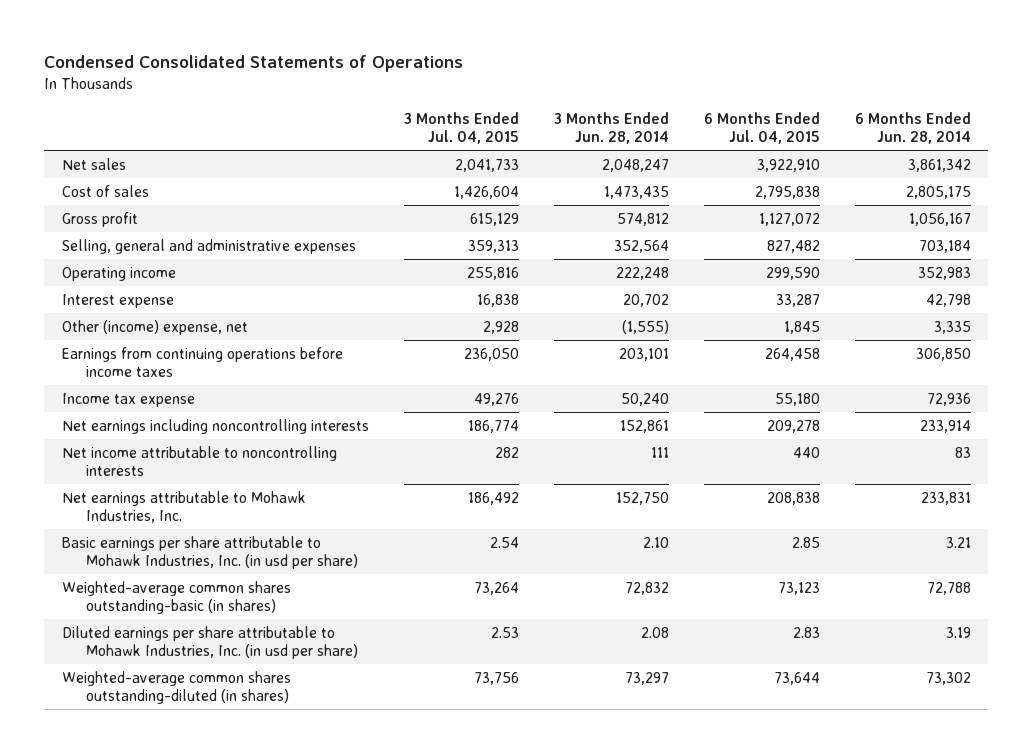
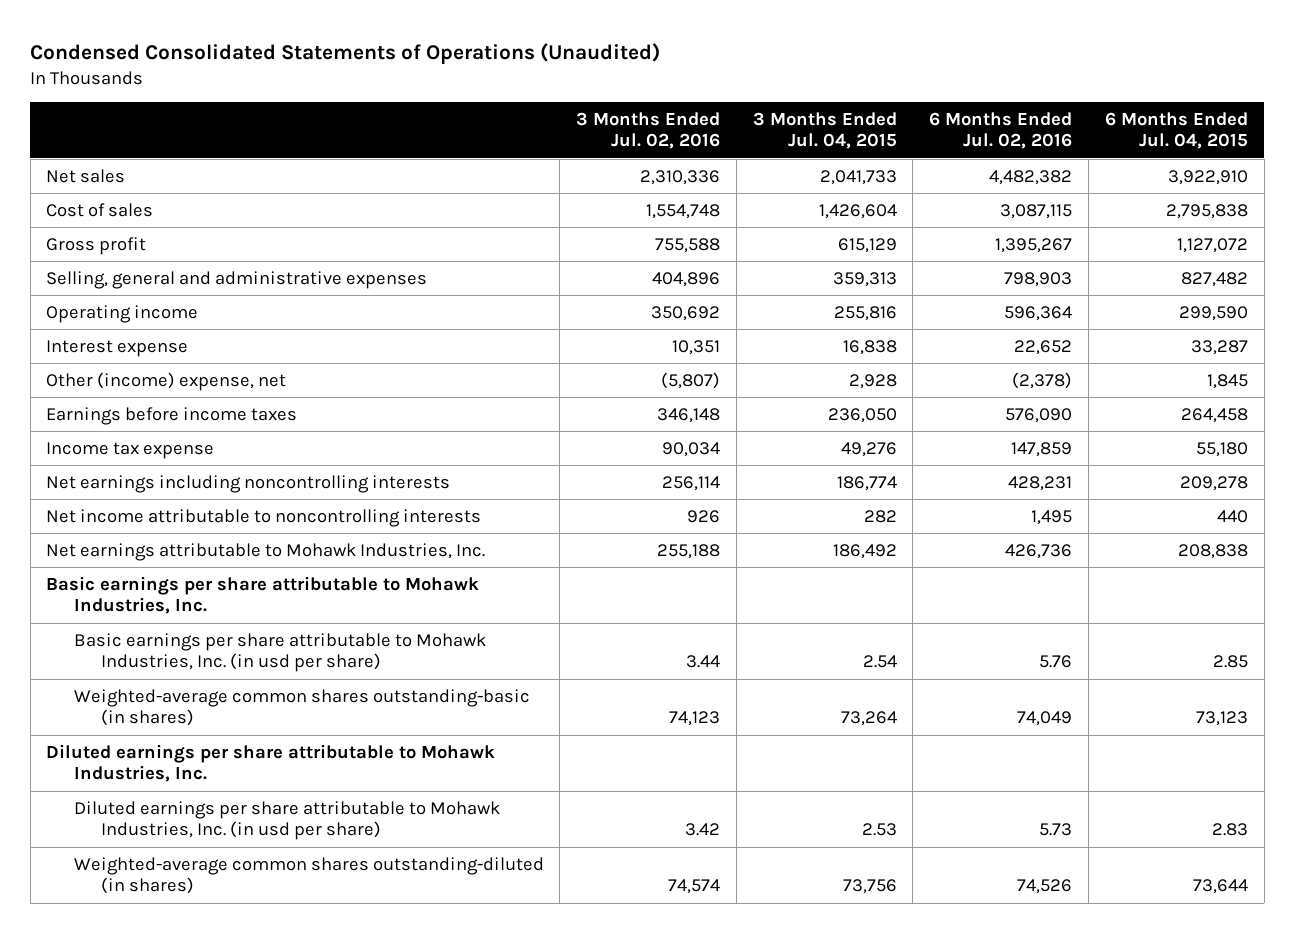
[43,55,463,73] Condensed Consolidated Statements of Operations -> [30,42,661,64] Condensed Consolidated Statements of Operations (Unaudited)
[553,111,669,145] 3 Months Ended Jun. 28, 2014 -> none
[854,111,971,145] 6 Months Ended Jun. 28, 2014 -> none
none -> [576,111,721,150] 3 Months Ended Jul. 02, 2016
none -> [929,111,1073,150] 6 Months Ended Jul. 02, 2016
[61,346,343,378] Earnings from continuing operations before income taxes -> [46,406,298,425] Earnings before income taxes
none -> [46,575,480,615] Basic earnings per share attributable to Mohawk Industries, Inc.
none -> [46,743,496,783] Diluted earnings per share attributable to Mohawk Industries, Inc.

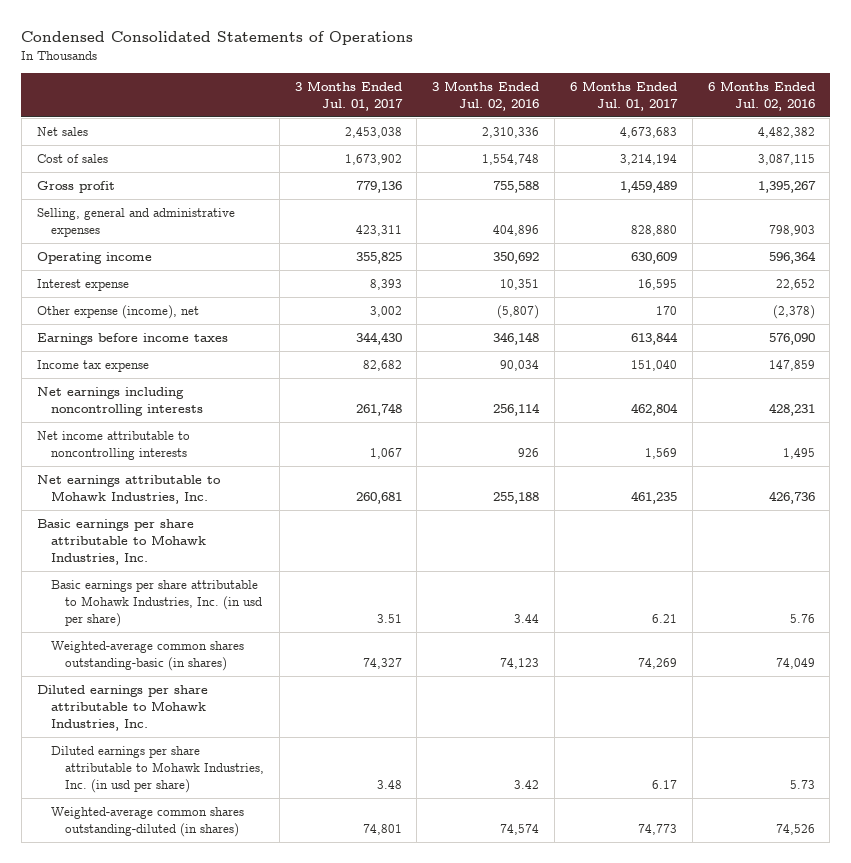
[30,42,661,64] Condensed Consolidated Statements of Operations (Unaudited) -> [21,30,414,45] Condensed Consolidated Statements of Operations
[752,111,897,150] 3 Months Ended Jul. 04, 2015 -> none
[1104,111,1248,150] 6 Months Ended Jul. 04, 2015 -> none
none -> [294,80,403,112] 3 Months Ended Jul. 01, 2017
none -> [569,80,678,112] 6 Months Ended Jul. 01, 2017
[46,371,287,391] Other (income) expense, net -> [36,304,199,319] Other expense (income), net

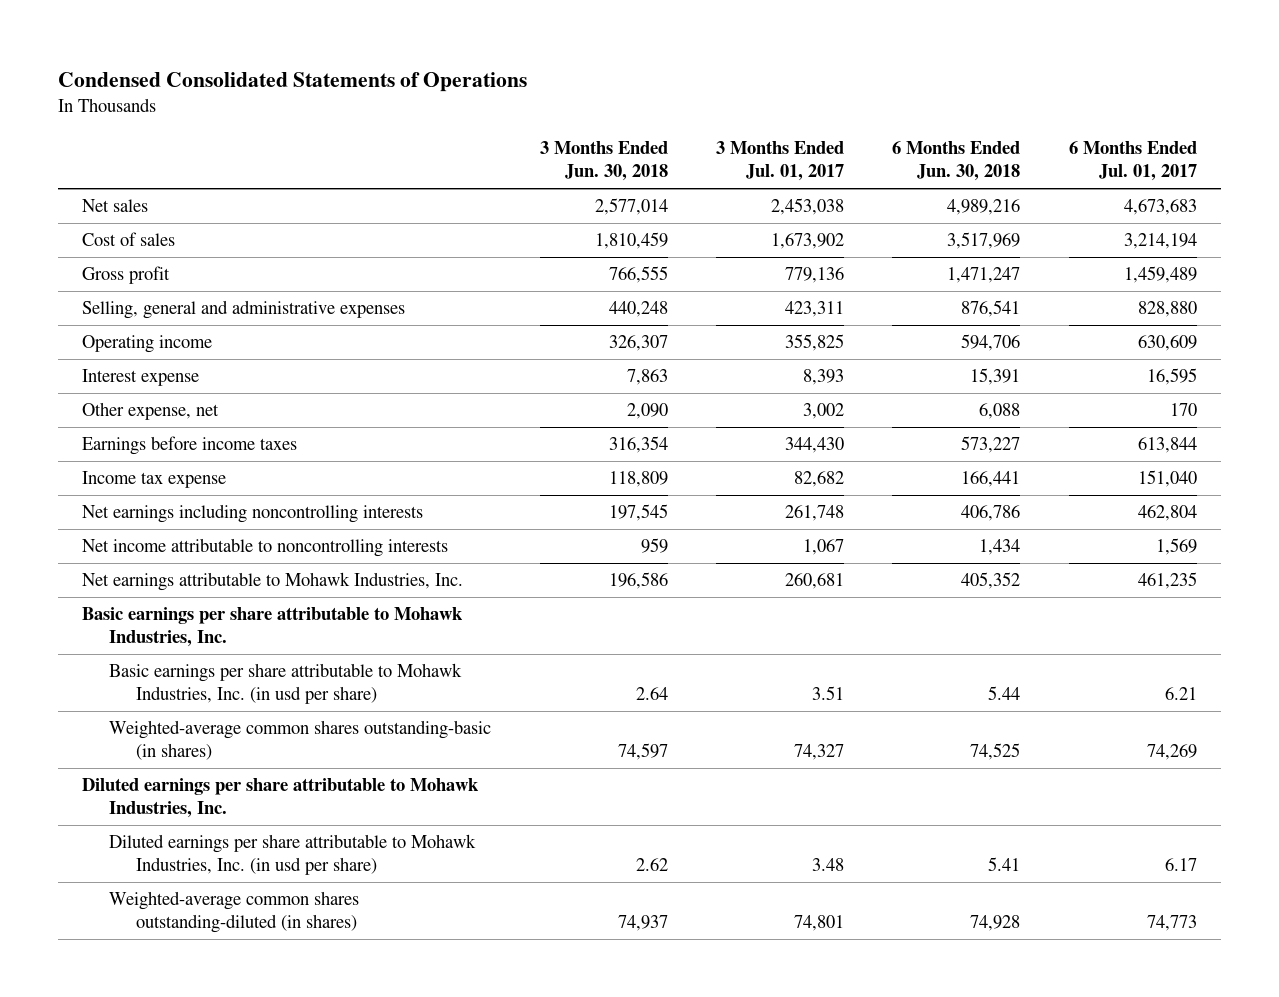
[432,80,540,112] 3 Months Ended Jul. 02, 2016 -> none
[707,80,815,112] 6 Months Ended Jul. 02, 2016 -> none
none -> [539,141,668,181] 3 Months Ended Jun. 30, 2018
none -> [892,141,1021,181] 6 Months Ended Jun. 30, 2018
[36,304,199,319] Other expense (income), net -> [82,402,220,421] Other expense, net

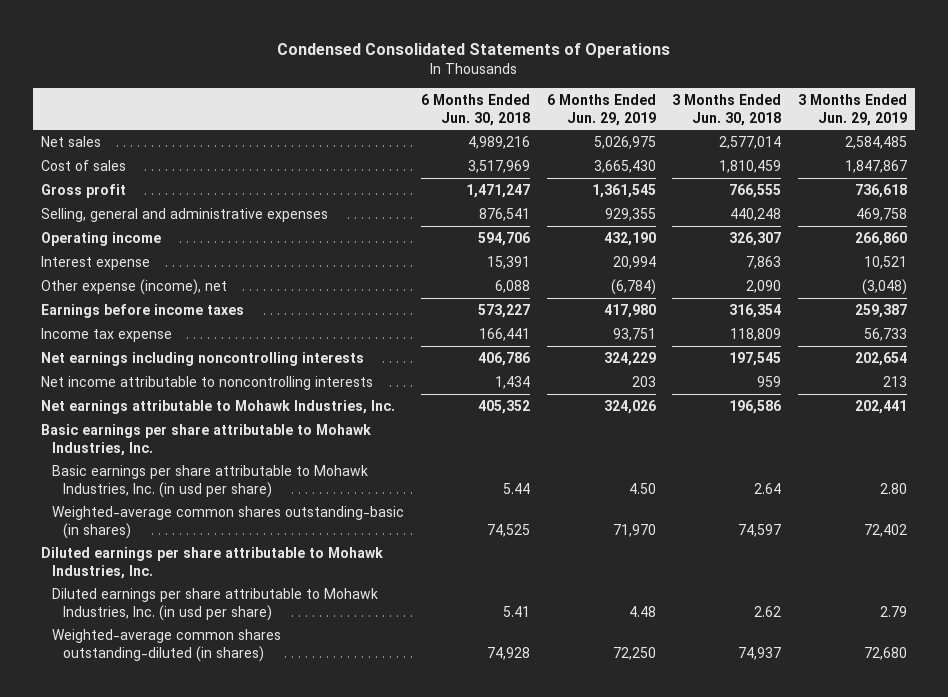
[715,141,844,181] 3 Months Ended Jul. 01, 2017 -> none
[1068,141,1197,181] 6 Months Ended Jul. 01, 2017 -> none
none -> [546,93,656,126] 6 Months Ended Jun. 29, 2019
none -> [797,93,907,126] 3 Months Ended Jun. 29, 2019
[82,402,220,421] Other expense, net -> [41,278,228,295] Other expense (income), net

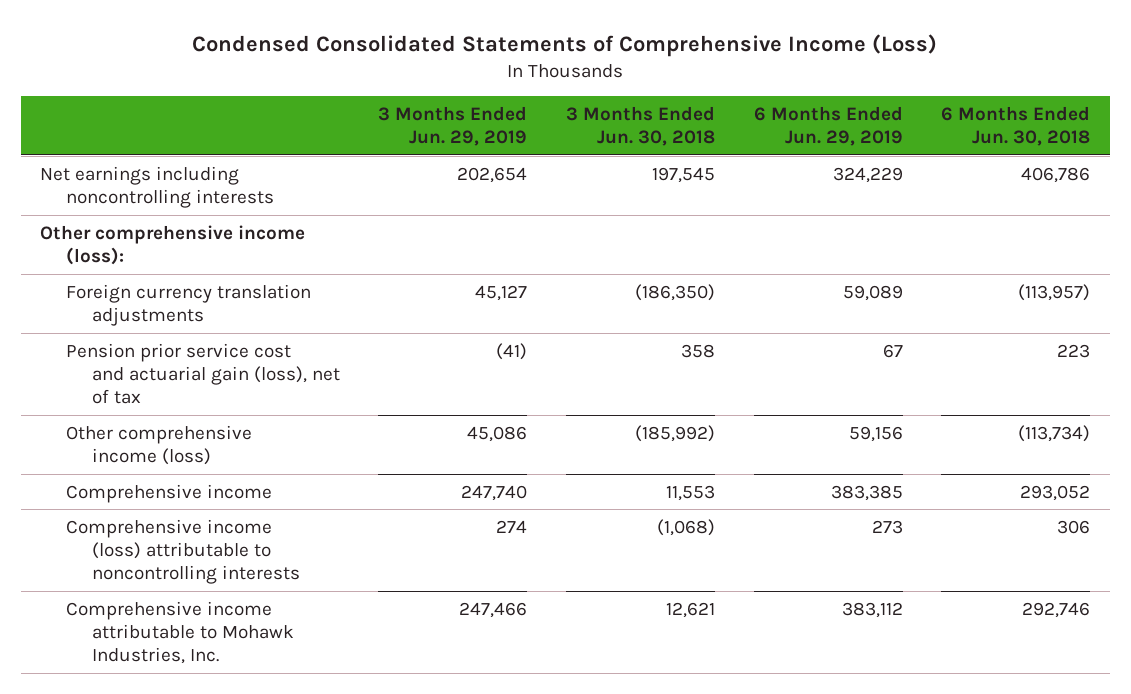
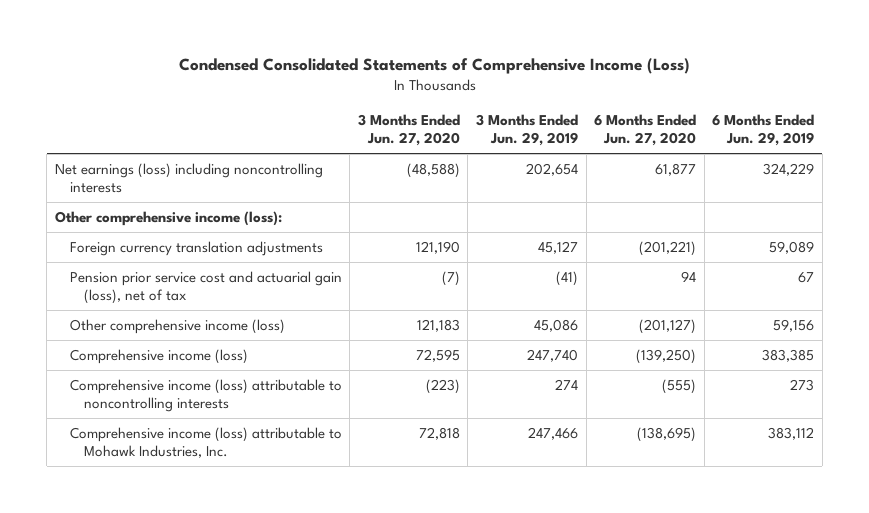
[566,105,716,147] 3 Months Ended Jun. 30, 2018 -> none
[941,105,1091,147] 6 Months Ended Jun. 30, 2018 -> none
none -> [357,114,460,147] 3 Months Ended Jun. 27, 2020
none -> [594,114,697,147] 6 Months Ended Jun. 27, 2020
[40,165,275,209] Net earnings including noncontrolling interests -> [55,162,324,194] Net earnings (loss) including noncontrolling interests
[66,483,273,503] Comprehensive income -> [69,348,248,364] Comprehensive income (loss)
[66,600,294,665] Comprehensive income attributable to Mohawk Industries, Inc. -> [69,426,342,459] Comprehensive income (loss) attributable to Mohawk Industries, Inc.

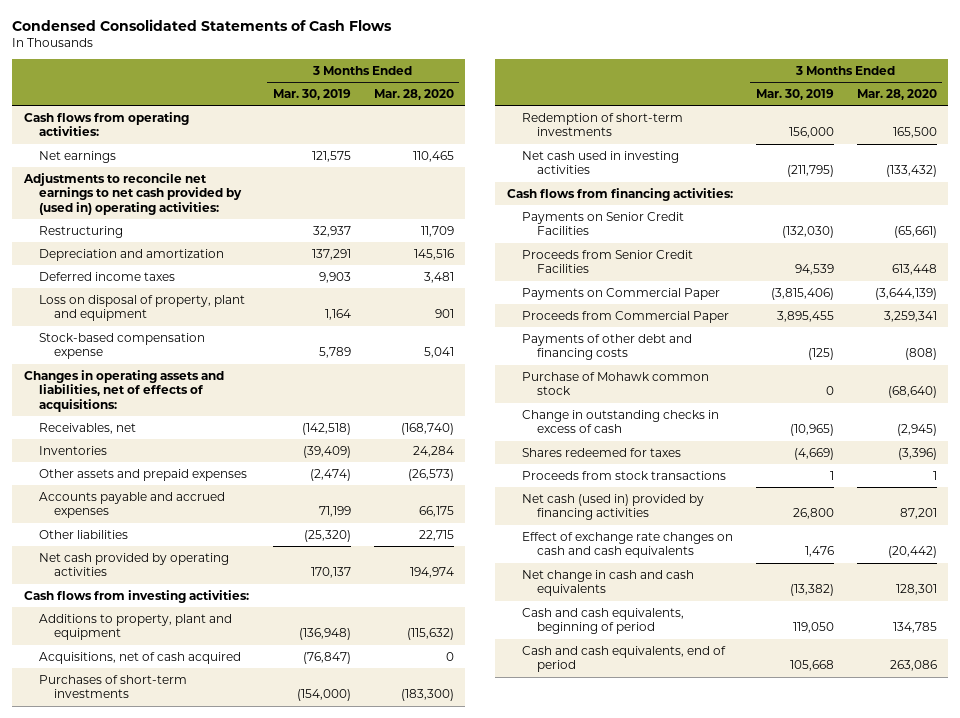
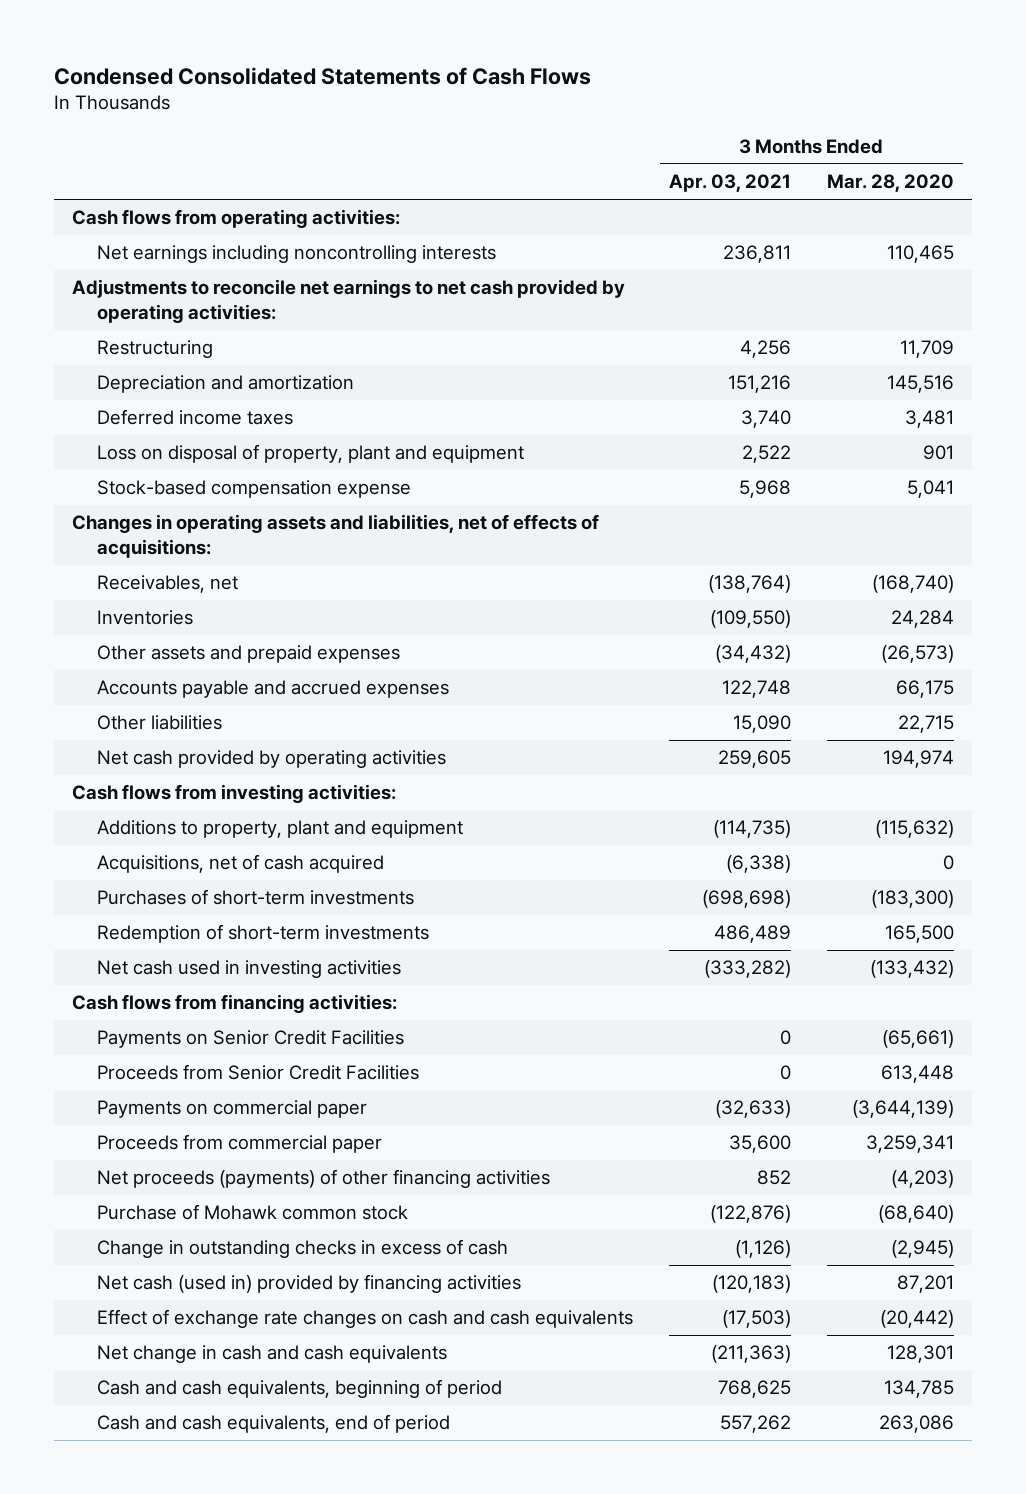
[272,88,351,100] Mar. 30, 2019 -> none
none -> [668,174,791,193] Apr. 03, 2021
[38,150,116,163] Net earnings -> [96,245,496,264] Net earnings including noncontrolling interests
[22,172,242,215] Adjustments to reconcile net earnings to net cash provided by (used in) operating activities: -> [72,279,626,323] Adjustments to reconcile net earnings to net cash provided by operating activities:
[521,333,692,361] Payments of other debt and financing costs -> none
[521,287,720,300] Payments on Commercial Paper -> [96,1100,367,1119] Payments on commercial paper
[521,310,729,323] Proceeds from Commercial Paper -> [96,1134,382,1154] Proceeds from commercial paper
none -> [96,1169,550,1189] Net proceeds (payments) of other financing activities
[521,447,681,457] Shares redeemed for taxes -> none
[521,470,726,480] Proceeds from stock transactions -> none

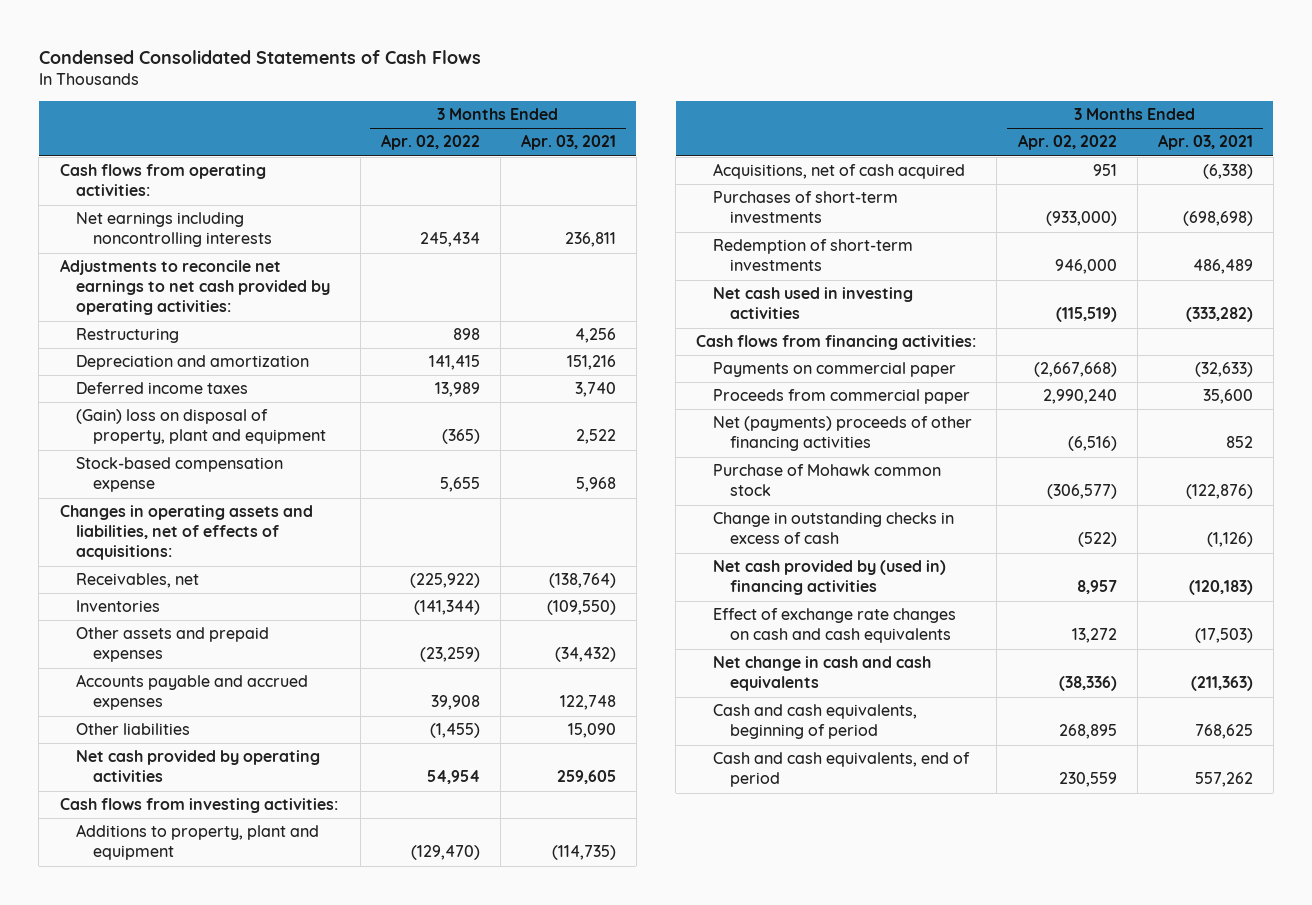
[826,174,954,193] Mar. 28, 2020 -> none
none -> [380,134,480,151] Apr. 02, 2022
[96,444,524,464] Loss on disposal of property, plant and equipment -> [76,409,326,445] (Gain) loss on disposal of property, plant and equipment
[96,1030,404,1049] Payments on Senior Credit Facilities -> none
[96,1064,419,1081] Proceeds from Senior Credit Facilities -> none
[96,1169,550,1189] Net proceeds (payments) of other financing activities -> [713,416,973,452] Net (payments) proceeds of other financing activities
[96,1274,521,1294] Net cash (used in) provided by financing activities -> [713,560,947,596] Net cash provided by (used in) financing activities

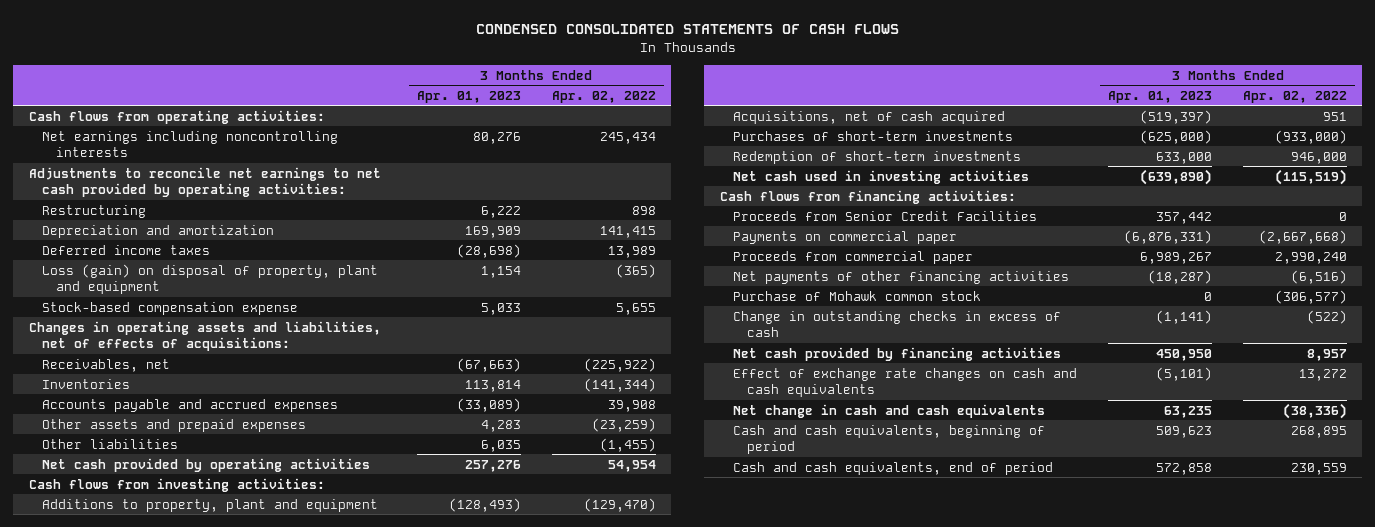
[38,49,481,64] Condensed Consolidated Statements of Cash Flows -> [475,23,899,34] CONDENSED CONSOLIDATED STATEMENTS OF CASH FLOWS
[520,134,616,151] Apr. 03, 2021 -> none
none -> [417,90,522,103] Apr. 01, 2023
[76,409,326,445] (Gain) loss on disposal of property, plant and equipment -> [42,263,379,295] Loss (gain) on disposal of property, plant and equipment
[76,627,270,663] Other assets and prepaid expenses -> [42,418,307,432] Other assets and prepaid expenses
none -> [733,210,1038,221] Proceeds from Senior Credit Facilities
[713,416,973,452] Net (payments) proceeds of other financing activities -> [733,270,1070,284] Net payments of other financing activities
[713,560,947,596] Net cash provided by (used in) financing activities -> [733,346,1062,361] Net cash provided by financing activities

